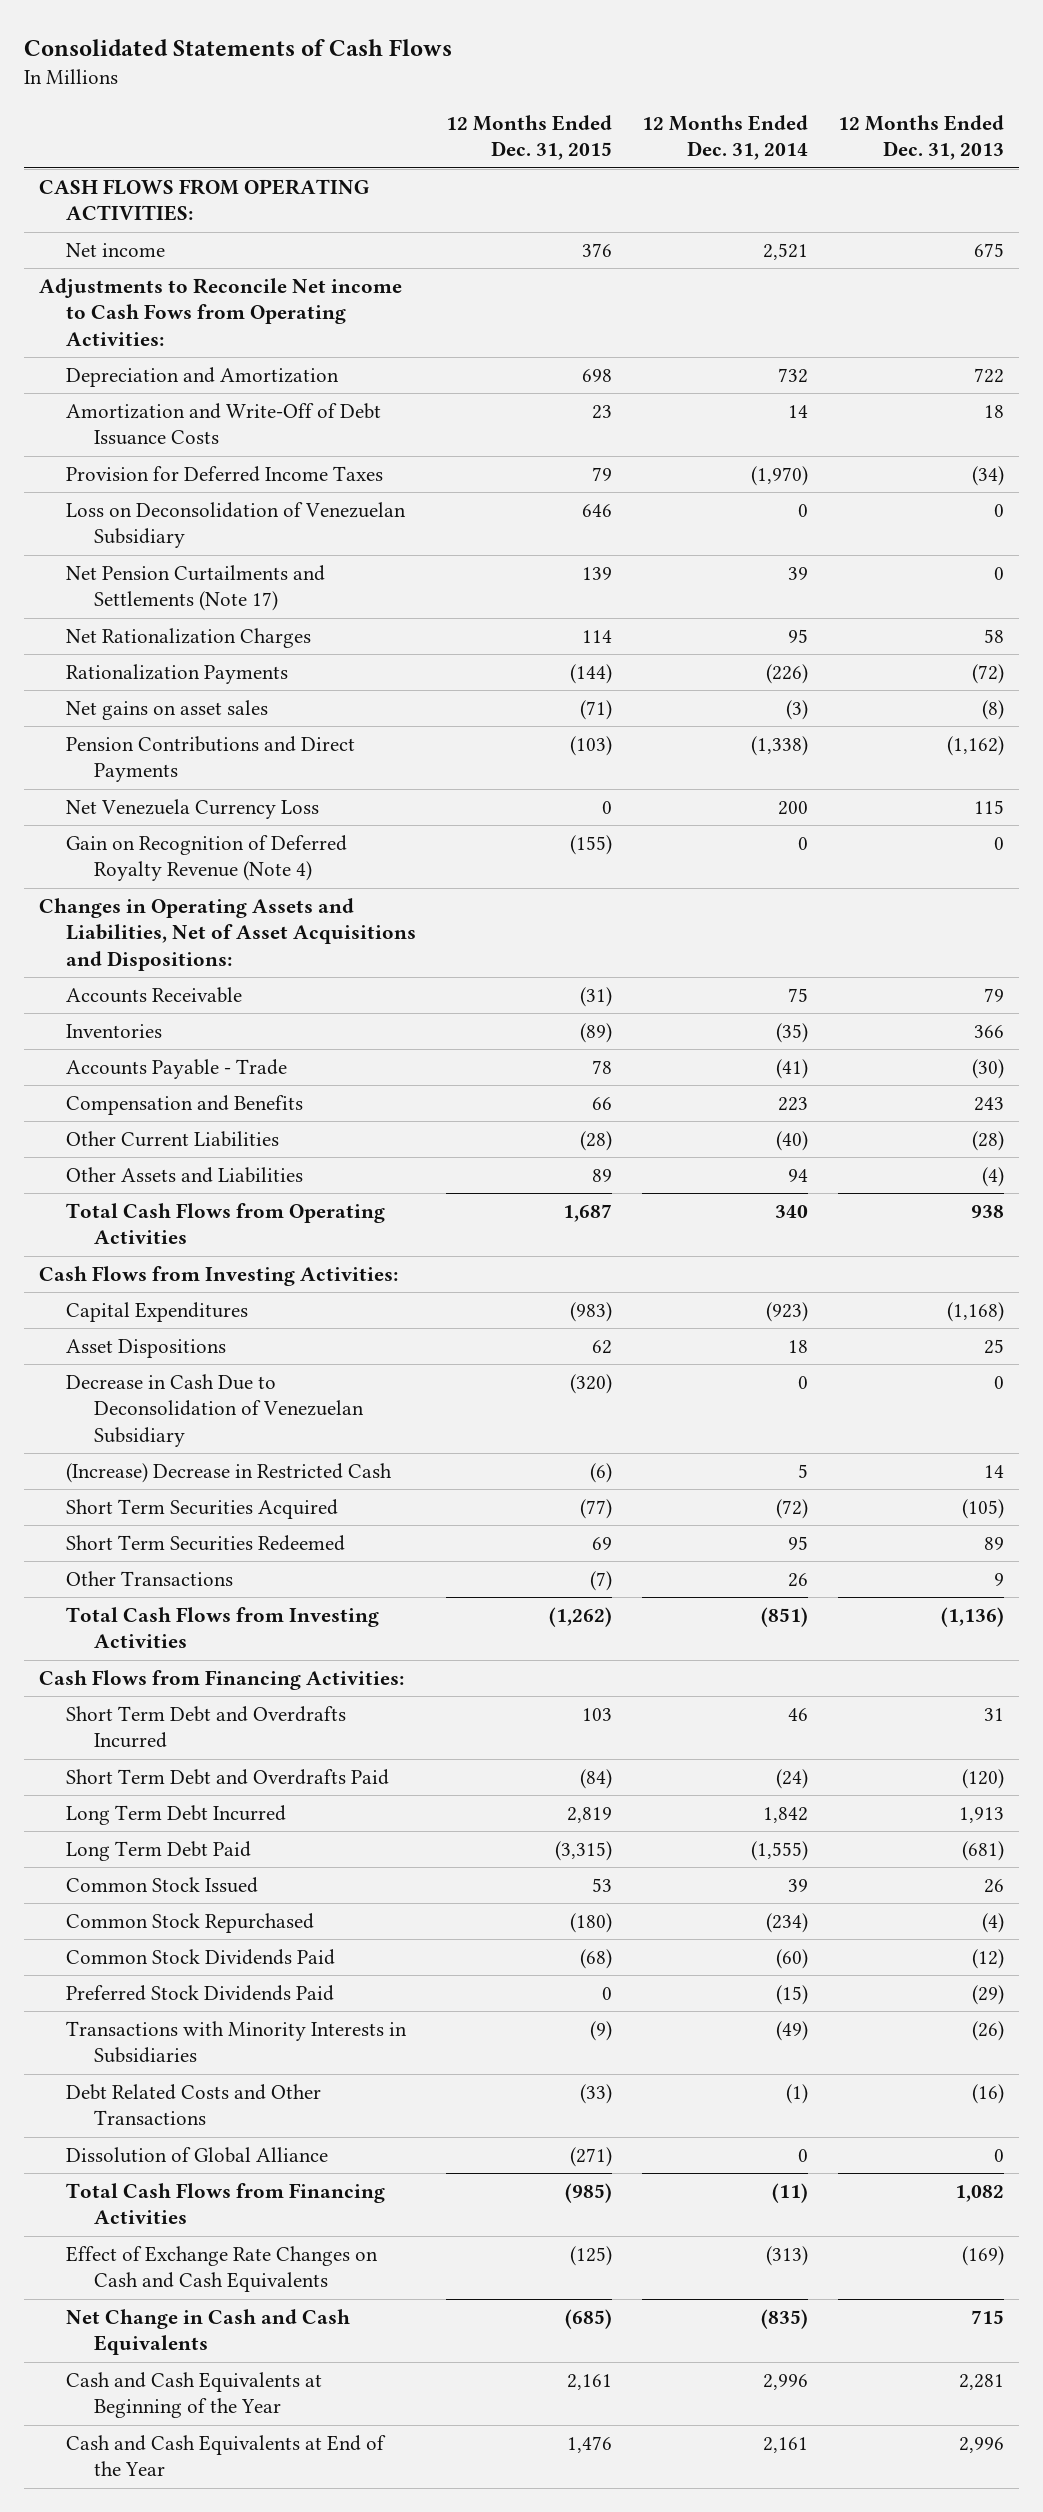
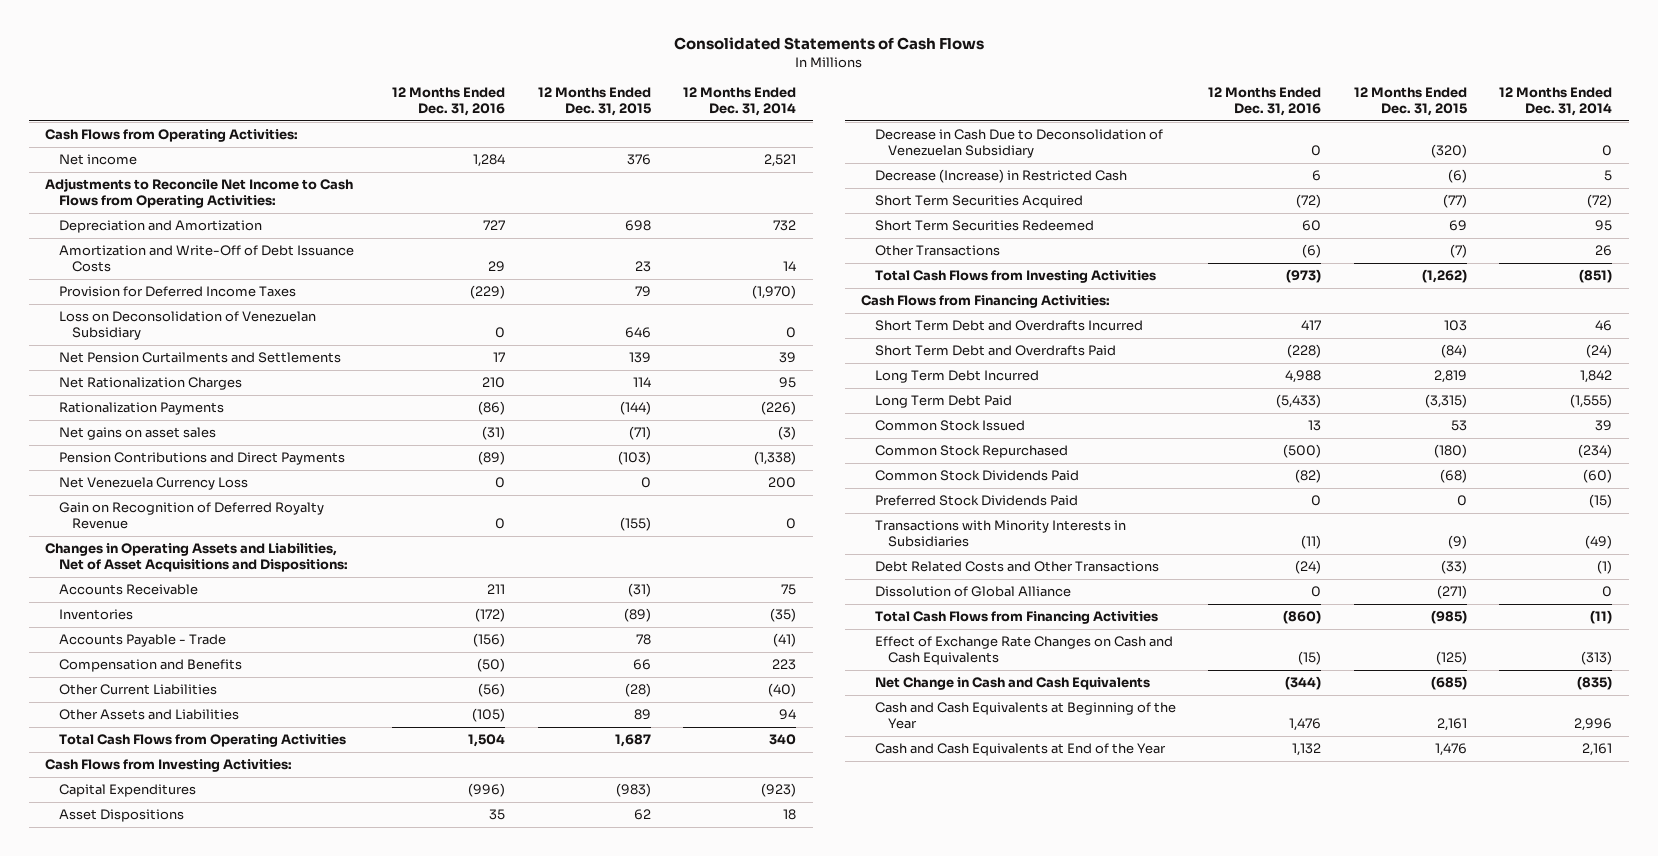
[838,115,1005,161] 12 Months Ended Dec. 31, 2013 -> none
none -> [392,87,506,117] 12 Months Ended Dec. 31, 2016
[39,178,370,222] CASH FLOWS FROM OPERATING ACTIVITIES: -> [45,129,299,143] Cash Flows from Operating Activities:
[39,277,403,346] Adjustments to Reconcile Net income to Cash Fows from Operating Activities: -> [45,178,354,209] Adjustments to Reconcile Net Income to Cash Flows from Operating Activities:
[66,564,326,612] Net Pension Curtailments and Settlements (Note 17) -> [58,352,341,364] Net Pension Curtailments and Settlements
[66,834,348,882] Gain on Recognition of Deferred Royalty Revenue (Note 4) -> [58,502,324,530] Gain on Recognition of Deferred Royalty Revenue
[66,1462,393,1483] (Increase) Decrease in Restricted Cash -> [874,169,1127,184] Decrease (Increase) in Restricted Cash

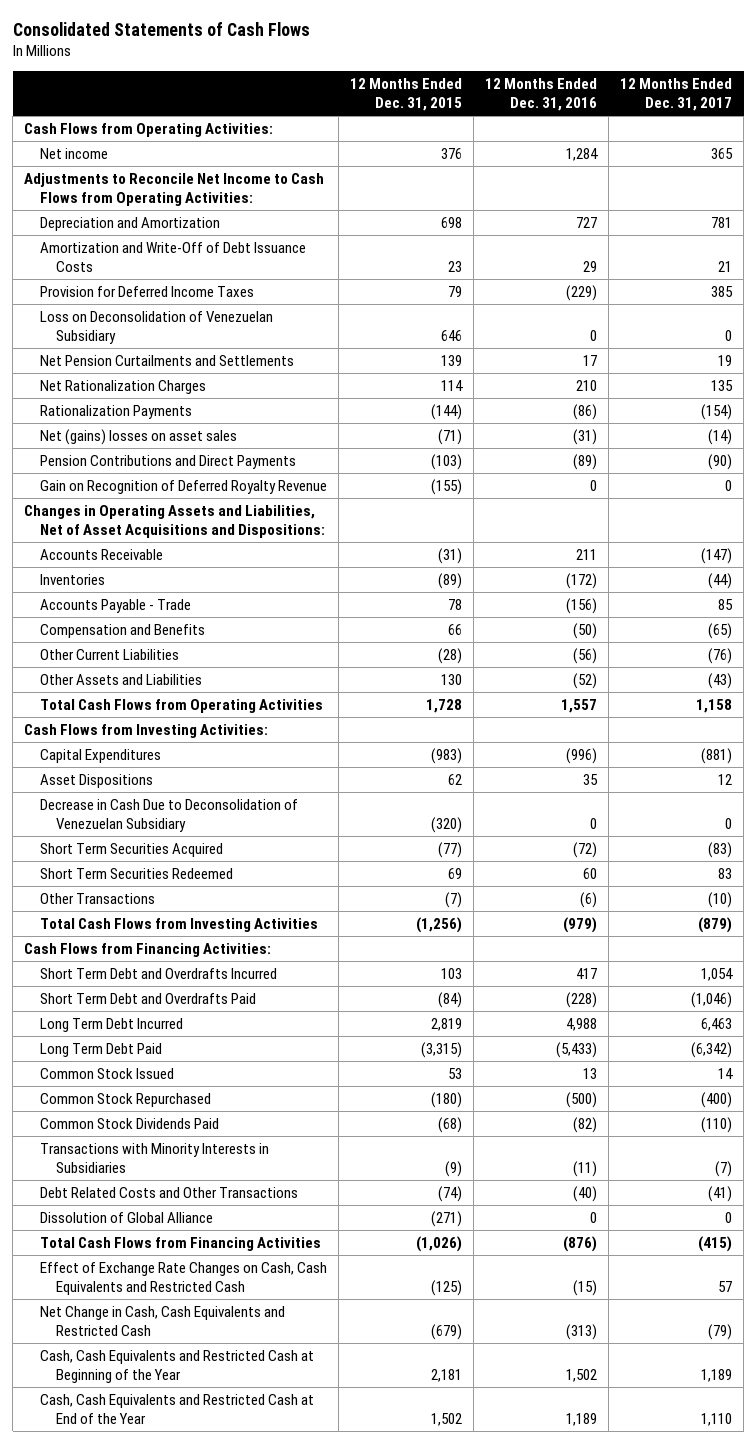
[683,87,797,117] 12 Months Ended Dec. 31, 2014 -> none
none -> [620,78,733,111] 12 Months Ended Dec. 31, 2017
[58,427,216,441] Net gains on asset sales -> [40,428,238,445] Net (gains) losses on asset sales
[58,477,248,491] Net Venezuela Currency Loss -> none
[472,708,506,723] (105) -> [573,672,598,689] (52)
[633,709,651,721] 89 -> [441,673,463,685] 130
[468,734,506,748] 1,504 -> [561,698,598,713] 1,557
[614,734,651,748] 1,687 -> [426,698,463,713] 1,728
[874,169,1127,184] Decrease (Increase) in Restricted Cash -> none
[1286,269,1322,284] (973) -> [563,916,598,933] (979)
[1421,269,1467,284] (1,262) -> [416,916,463,933] (1,256)
[874,495,1078,507] Preferred Stock Dividends Paid -> none
[1295,560,1322,575] (24) -> [573,1185,598,1202] (40)
[1440,560,1467,575] (33) -> [438,1185,463,1202] (74)
[1283,610,1322,625] (860) -> [563,1235,598,1252] (876)
[1430,610,1467,625] (985) -> [416,1235,463,1252] (1,026)
[874,636,1173,666] Effect of Exchange Rate Changes on Cash and Cash Equivalents -> [40,1261,328,1295] Effect of Exchange Rate Changes on Cash, Cash Equivalents and Restricted Cash
[874,677,1150,691] Net Change in Cash and Cash Equivalents -> [40,1305,286,1336] Net Change in Cash, Cash Equivalents and Restricted Cash
[1285,676,1322,691] (344) -> [566,1323,598,1340] (313)
[1430,676,1467,691] (685) -> [431,1323,463,1340] (679)
[874,702,1176,730] Cash and Cash Equivalents at Beginning of the Year -> [40,1349,315,1383] Cash, Cash Equivalents and Restricted Cash at Beginning of the Year
[1289,718,1322,732] 1,476 -> [566,1368,598,1382] 1,502
[1436,718,1467,732] 2,161 -> [431,1368,463,1382] 2,181
[874,743,1166,757] Cash and Cash Equivalents at End of the Year -> [40,1393,315,1424] Cash, Cash Equivalents and Restricted Cash at End of the Year
[1292,743,1322,757] 1,132 -> [566,1412,598,1426] 1,189
[1434,743,1467,757] 1,476 -> [431,1412,463,1426] 1,502

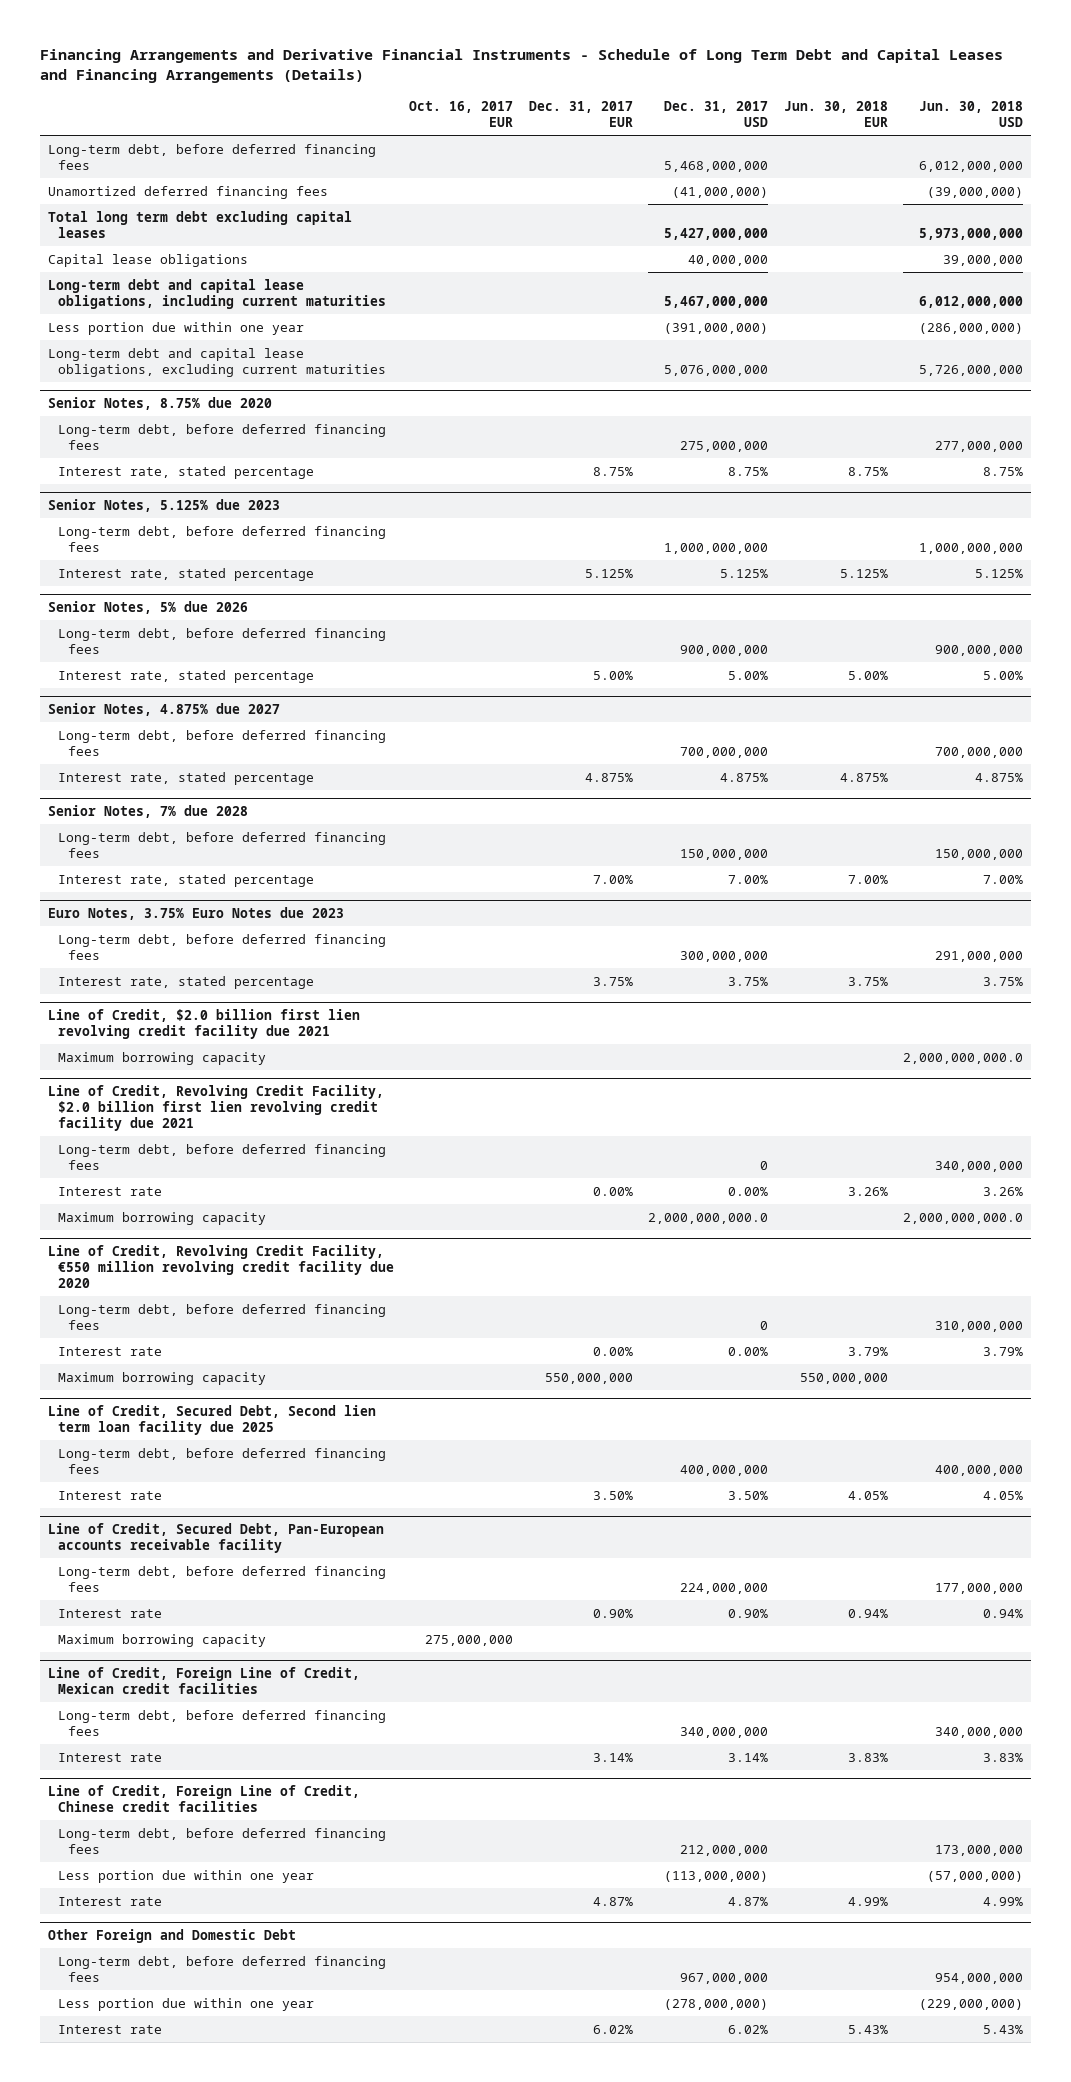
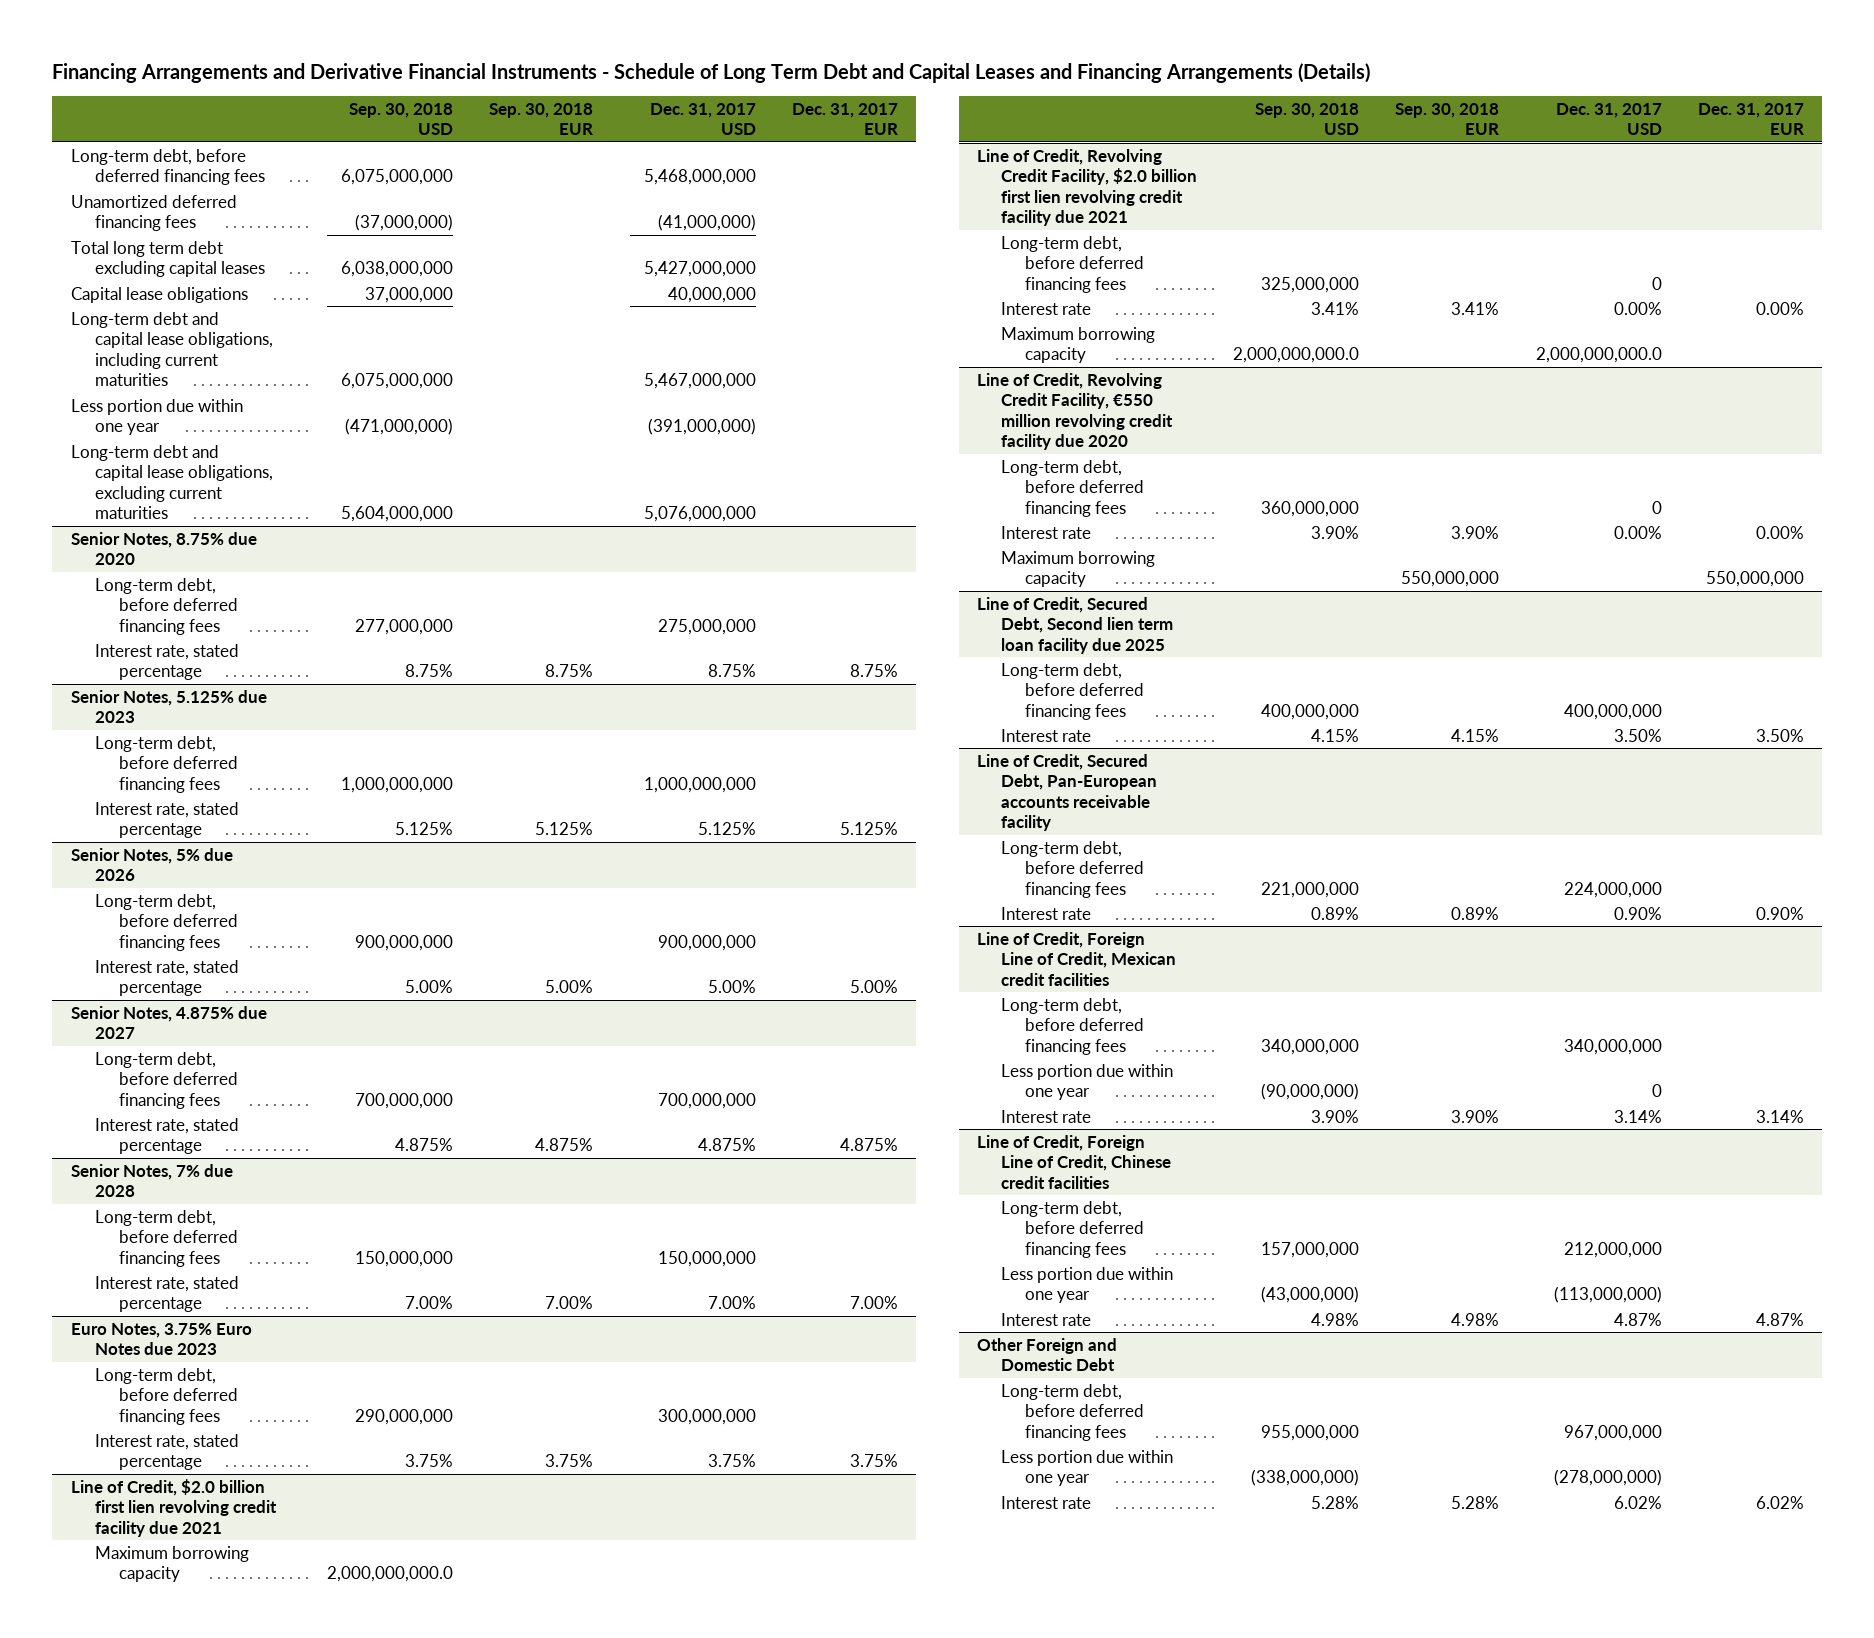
[409,100,514,127] Oct. 16, 2017 EUR -> none
[783,100,888,127] Jun. 30, 2018 EUR -> none
[919,100,1024,127] Jun. 30, 2018 USD -> none
none -> [349,102,454,136] Sep. 30, 2018 USD
none -> [489,102,594,136] Sep. 30, 2018 EUR
[57,1633,266,1647] Maximum borrowing capacity -> none
none -> [1000,1063,1173,1101] Less portion due within one year

